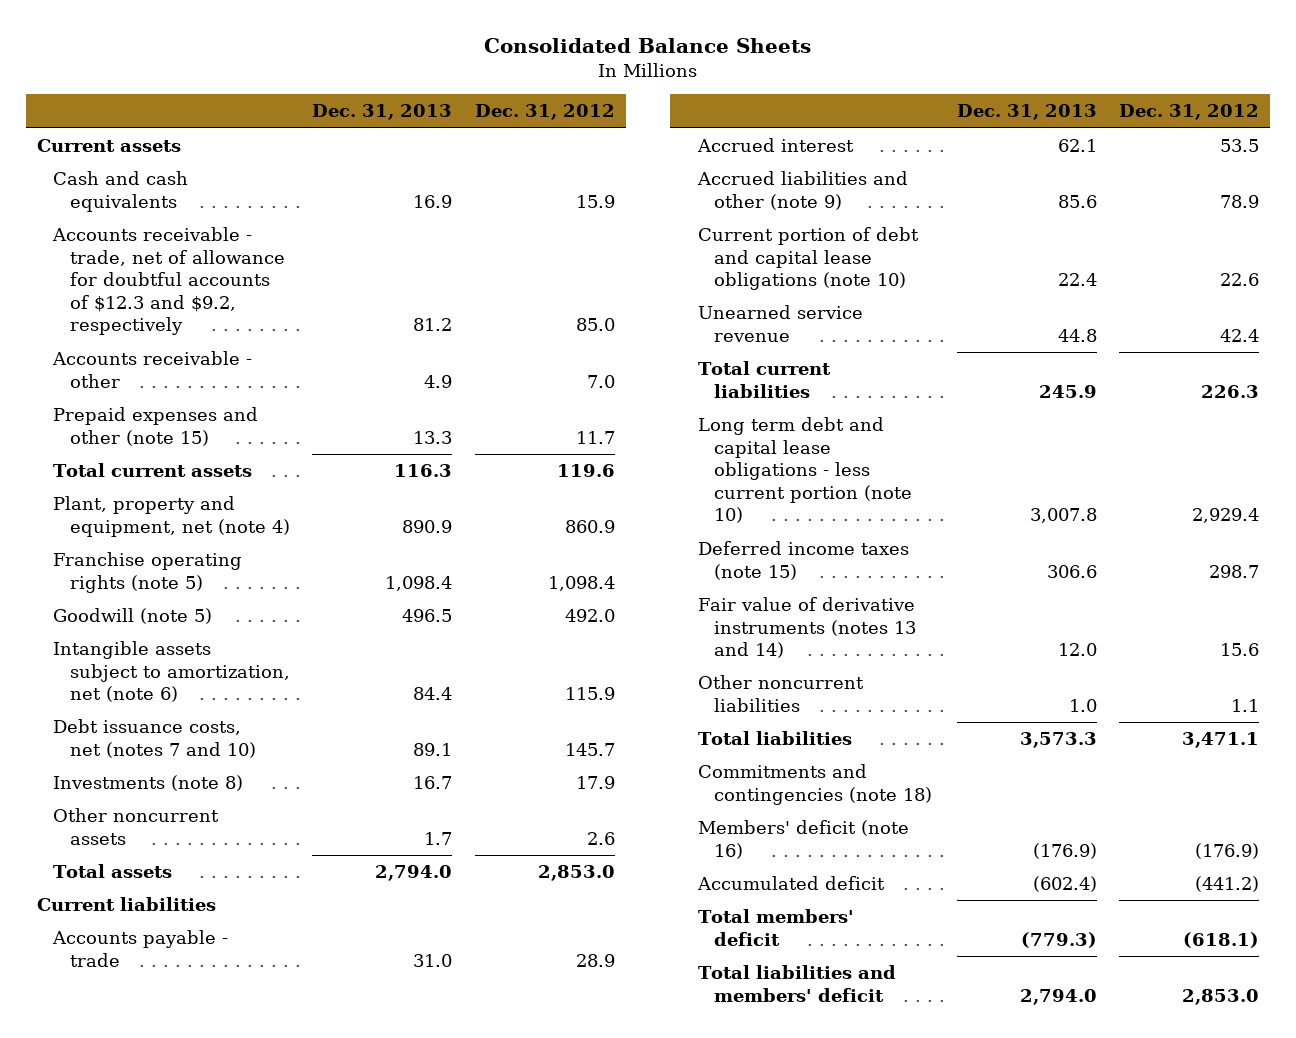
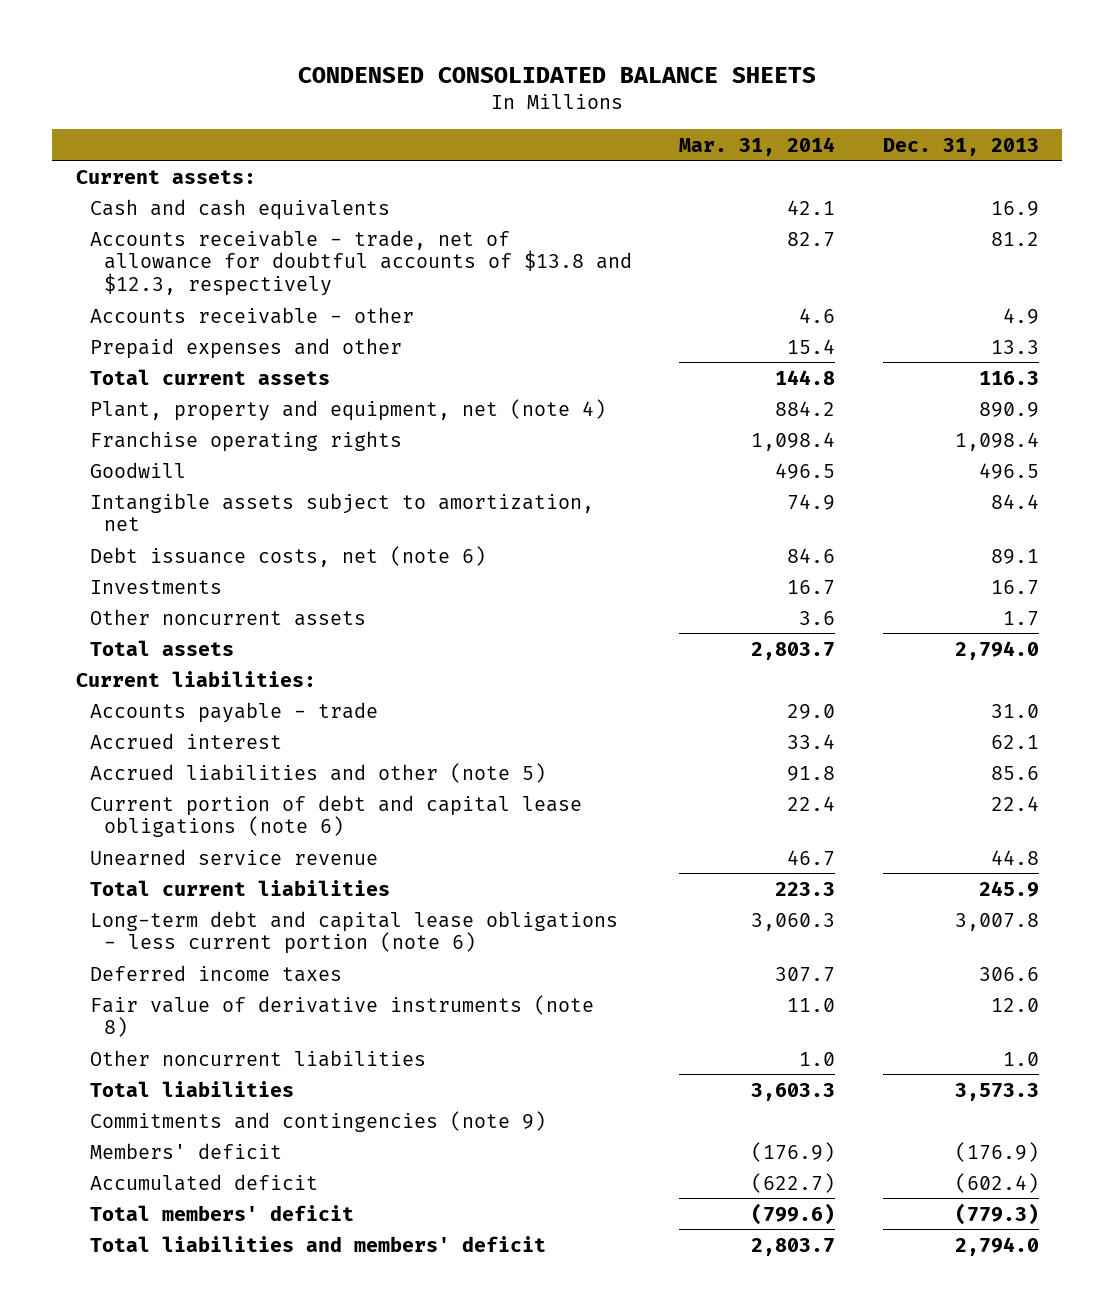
[483,37,811,53] Consolidated Balance Sheets -> [298,66,817,83] CONDENSED CONSOLIDATED BALANCE SHEETS
[474,104,615,121] Dec. 31, 2012 -> none
none -> [679,136,836,156] Mar. 31, 2014
[36,139,181,153] Current assets -> [75,169,256,184] Current assets:
[52,227,285,336] Accounts receivable - trade, net of allowance for doubtful accounts of $12.3 and $9.2, respectively -> [89,229,633,297] Accounts receivable - trade, net of allowance for doubtful accounts of $13.8 and $12.3, respectively
[53,407,259,446] Prepaid expenses and other (note 15) -> [89,337,402,359] Prepaid expenses and other
[53,552,243,593] Franchise operating rights (note 5) -> [89,430,402,452] Franchise operating rights
[53,608,213,625] Goodwill (note 5) -> [89,461,186,478] Goodwill
[53,641,290,703] Intangible assets subject to amortization, net (note 6) -> [89,492,594,532] Intangible assets subject to amortization, net
[53,719,256,758] Debt issuance costs, net (notes 7 and 10) -> [89,545,486,567] Debt issuance costs, net (note 6)
[53,775,244,792] Investments (note 8) -> [89,579,222,594] Investments
[36,897,216,912] Current liabilities -> [75,670,316,687] Current liabilities:
[696,171,908,210] Accrued liabilities and other (note 9) -> [89,762,546,783] Accrued liabilities and other (note 5)
[697,227,919,291] Current portion of debt and capital lease obligations (note 10) -> [89,794,582,838] Current portion of debt and capital lease obligations (note 6)
[697,417,913,524] Long term debt and capital lease obligations - less current portion (note 10) -> [89,910,618,955] Long-term debt and capital lease obligations - less current portion (note 6)
[697,541,909,580] Deferred income taxes (note 15) -> [89,964,342,982] Deferred income taxes
[697,597,917,659] Fair value of derivative instruments (notes 13 and 14) -> [89,994,594,1038] Fair value of derivative instruments (note 8)
[697,764,933,805] Commitments and contingencies (note 18) -> [89,1110,546,1132] Commitments and contingencies (note 9)
[697,820,909,859] Members' deficit (note 16) -> [89,1142,282,1159] Members' deficit

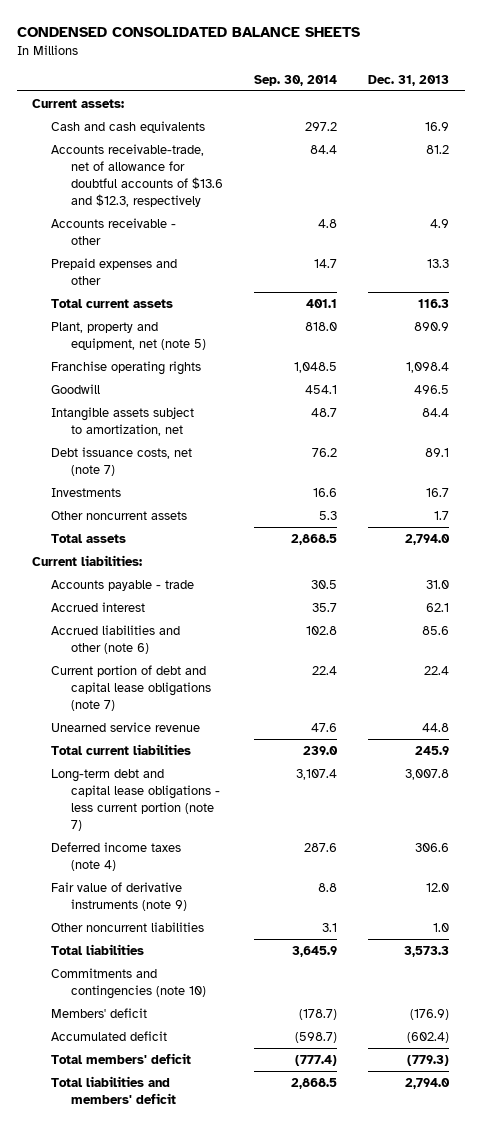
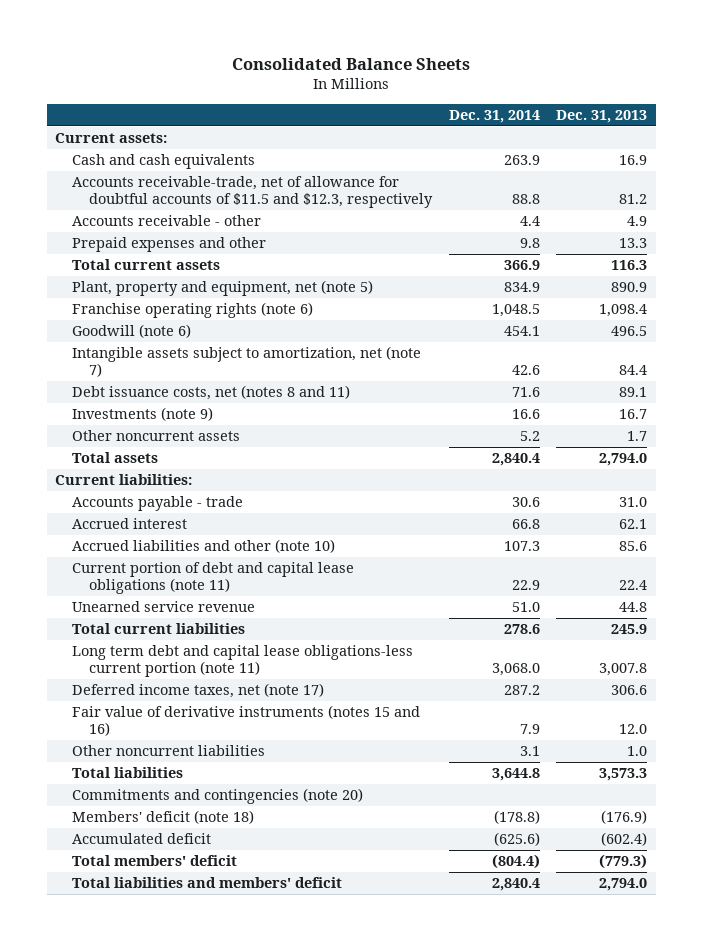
[16,27,360,38] CONDENSED CONSOLIDATED BALANCE SHEETS -> [232,57,471,70] Consolidated Balance Sheets
[254,75,338,87] Sep. 30, 2014 -> none
none -> [448,110,540,124] Dec. 31, 2014
[51,143,223,208] Accounts receivable-trade, net of allowance for doubtful accounts of $13.6 and $12.3, respectively -> [72,176,433,209] Accounts receivable-trade, net of allowance for doubtful accounts of $11.5 and $12.3, respectively
[51,360,202,375] Franchise operating rights -> [72,302,314,319] Franchise operating rights (note 6)
[51,383,101,394] Goodwill -> [72,324,192,339] Goodwill (note 6)
[51,406,195,436] Intangible assets subject to amortization, net -> [72,346,422,378] Intangible assets subject to amortization, net (note 7)
[51,446,193,476] Debt issuance costs, net (note 7) -> [72,385,351,401] Debt issuance costs, net (notes 8 and 11)
[51,487,122,497] Investments -> [72,407,214,422] Investments (note 9)
[51,624,181,654] Accrued liabilities and other (note 6) -> [72,539,336,554] Accrued liabilities and other (note 10)
[51,664,211,711] Current portion of debt and capital lease obligations (note 7) -> [72,562,355,595] Current portion of debt and capital lease obligations (note 11)
[51,768,220,832] Long-term debt and capital lease obligations - less current portion (note 7) -> [72,645,414,678] Long term debt and capital lease obligations-less current portion (note 11)
[51,841,182,871] Deferred income taxes (note 4) -> [72,683,325,699] Deferred income taxes, net (note 17)
[51,881,187,911] Fair value of derivative instruments (note 9) -> [72,705,421,737] Fair value of derivative instruments (notes 15 and 16)
[51,967,206,999] Commitments and contingencies (note 10) -> [72,788,364,805] Commitments and contingencies (note 20)
[51,1007,148,1018] Members' deficit -> [72,810,255,825] Members' deficit (note 18)

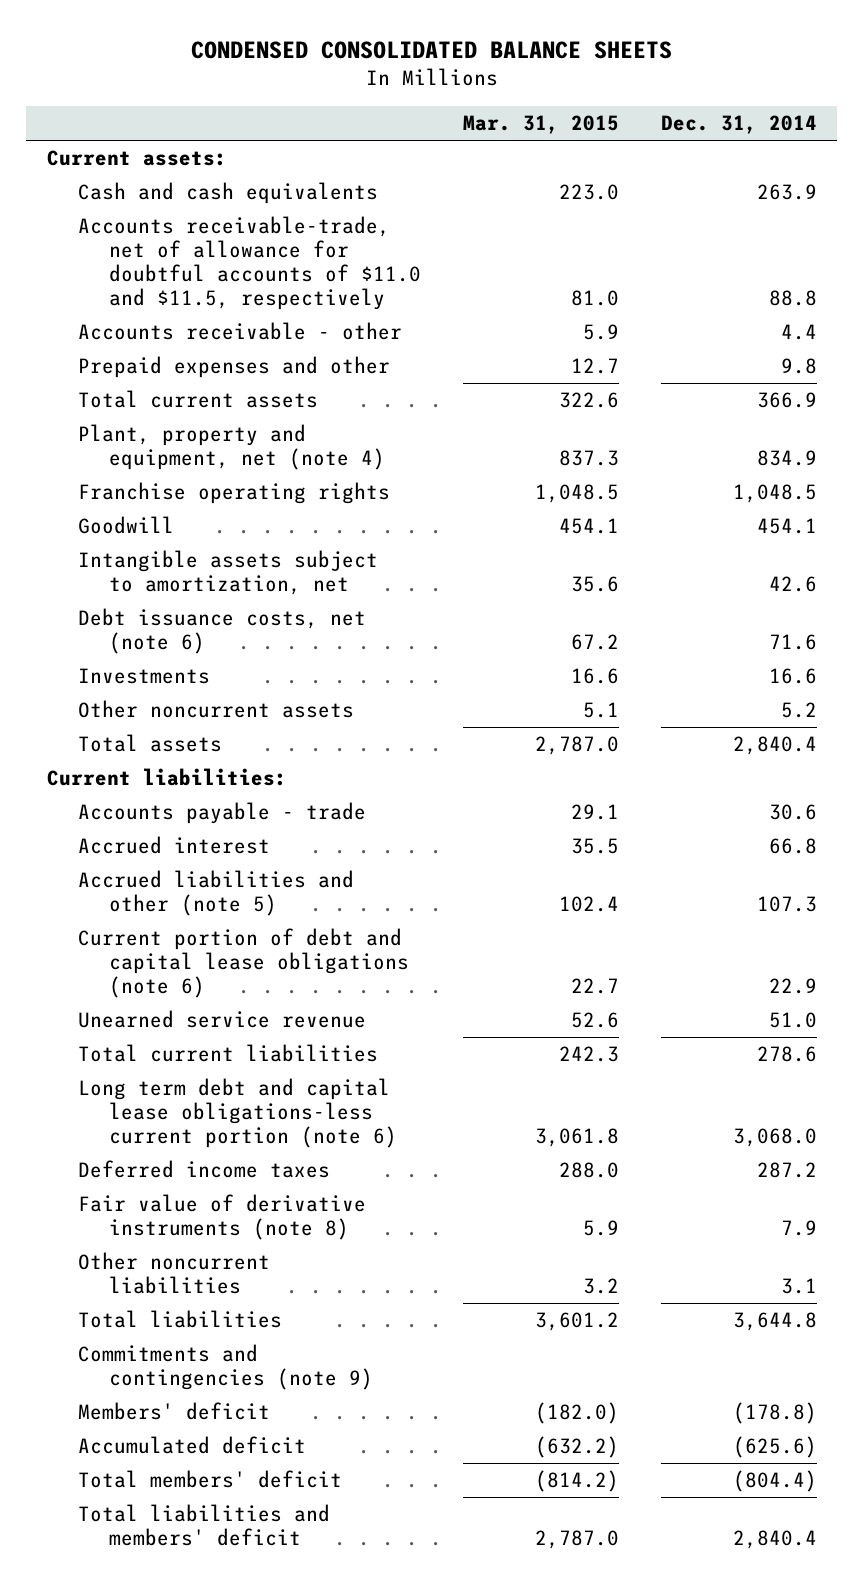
[232,57,471,70] Consolidated Balance Sheets -> [190,40,672,59] CONDENSED CONSOLIDATED BALANCE SHEETS
[556,110,648,124] Dec. 31, 2013 -> none
none -> [462,115,619,135] Mar. 31, 2015
[72,176,433,209] Accounts receivable-trade, net of allowance for doubtful accounts of $11.5 and $12.3, respectively -> [77,216,422,311] Accounts receivable-trade, net of allowance for doubtful accounts of $11.0 and $11.5, respectively
[72,280,374,297] Plant, property and equipment, net (note 5) -> [77,424,386,471] Plant, property and equipment, net (note 4)
[72,302,314,319] Franchise operating rights (note 6) -> [77,482,390,505] Franchise operating rights
[72,324,192,339] Goodwill (note 6) -> [77,516,174,535] Goodwill
[72,346,422,378] Intangible assets subject to amortization, net (note 7) -> [77,550,378,596] Intangible assets subject to amortization, net
[72,385,351,401] Debt issuance costs, net (notes 8 and 11) -> [77,608,366,655] Debt issuance costs, net (note 6)
[72,407,214,422] Investments (note 9) -> [77,668,210,685] Investments
[72,539,336,554] Accrued liabilities and other (note 10) -> [77,870,354,917] Accrued liabilities and other (note 5)
[72,562,355,595] Current portion of debt and capital lease obligations (note 11) -> [77,928,410,999] Current portion of debt and capital lease obligations (note 6)
[72,645,414,678] Long term debt and capital lease obligations-less current portion (note 11) -> [77,1078,398,1149] Long term debt and capital lease obligations-less current portion (note 6)
[72,683,325,699] Deferred income taxes, net (note 17) -> [77,1160,330,1179] Deferred income taxes
[72,705,421,737] Fair value of derivative instruments (notes 15 and 16) -> [77,1194,366,1241] Fair value of derivative instruments (note 8)
[72,788,364,805] Commitments and contingencies (note 20) -> [77,1344,374,1391] Commitments and contingencies (note 9)
[72,810,255,825] Members' deficit (note 18) -> [77,1402,270,1421] Members' deficit

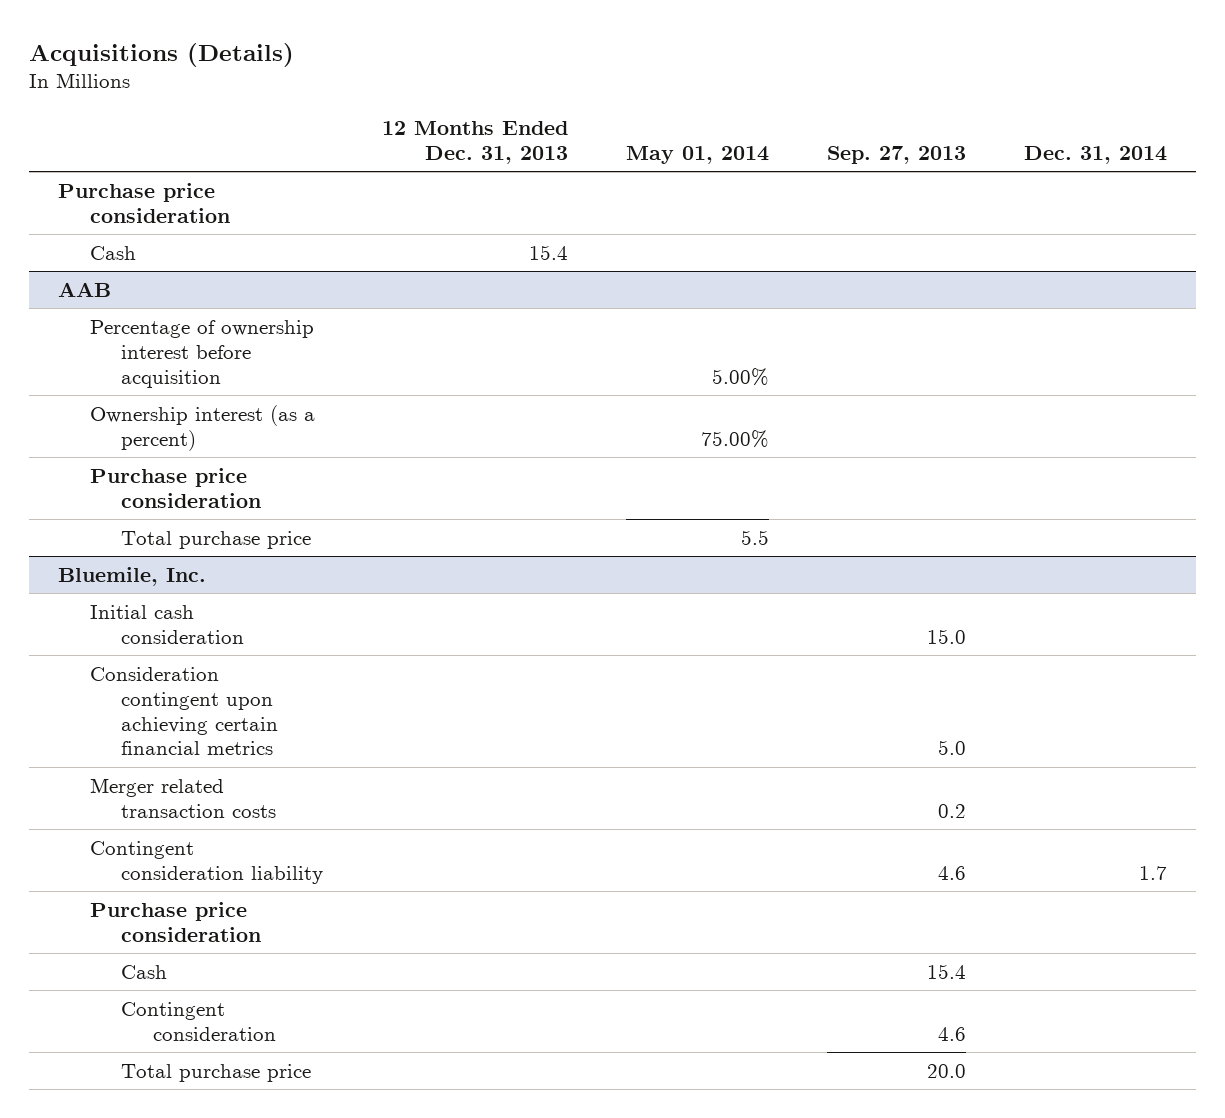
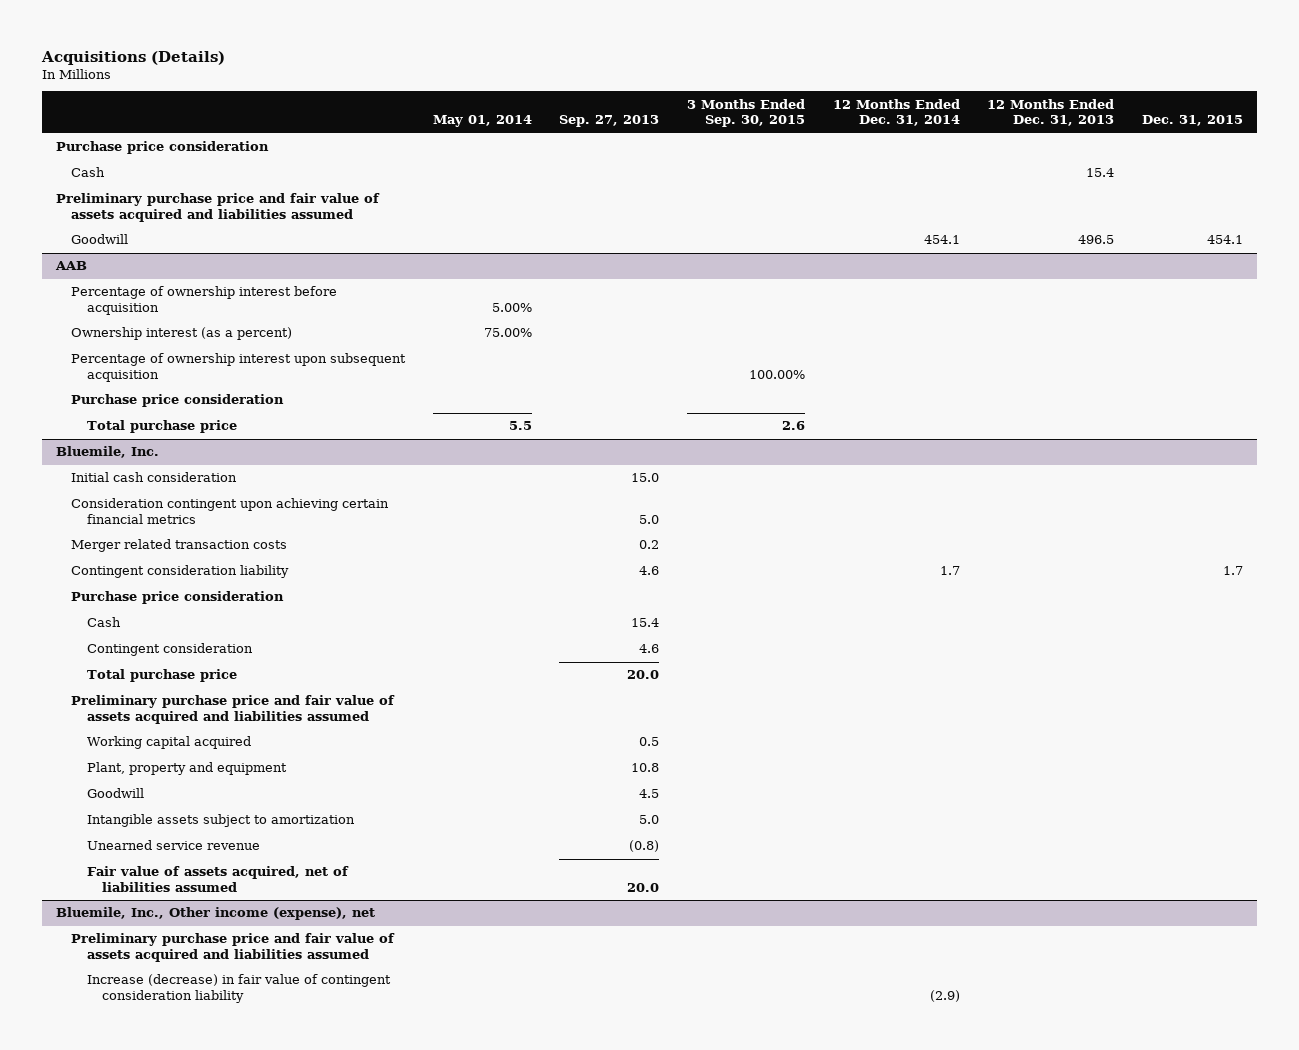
[1024,145,1168,164] Dec. 31, 2014 -> none
none -> [687,98,806,128] 3 Months Ended Sep. 30, 2015
none -> [832,98,960,127] 12 Months Ended Dec. 31, 2014
none -> [1141,115,1243,127] Dec. 31, 2015
none -> [55,193,380,223] Preliminary purchase price and fair value of assets acquired and liabilities assumed
none -> [71,234,129,245] Goodwill
none -> [71,353,407,383] Percentage of ownership interest upon subsequent acquisition
none -> [71,695,396,725] Preliminary purchase price and fair value of assets acquired and liabilities assumed
none -> [86,736,251,750] Working capital acquired
none -> [86,762,287,776] Plant, property and equipment
none -> [86,788,144,799] Goodwill
none -> [86,814,355,828] Intangible assets subject to amortization
none -> [86,840,260,851] Unearned service revenue
none -> [86,866,349,893] Fair value of assets acquired, net of liabilities assumed
none -> [55,907,375,921] Bluemile, Inc., Other income (expense), net
none -> [71,933,396,963] Preliminary purchase price and fair value of assets acquired and liabilities assumed
none -> [86,974,391,1004] Increase (decrease) in fair value of contingent consideration liability

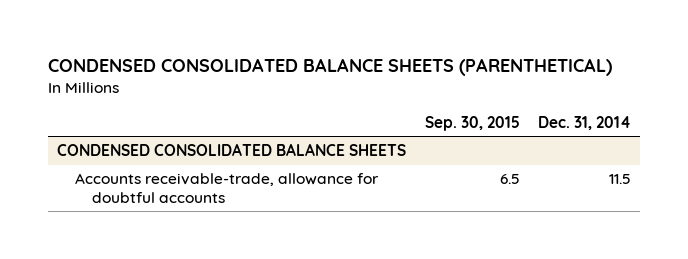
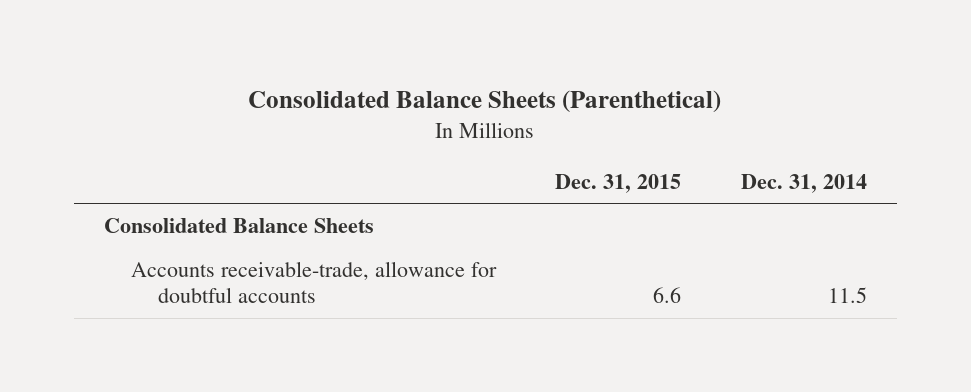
[48,58,613,77] CONDENSED CONSOLIDATED BALANCE SHEETS (PARENTHETICAL) -> [248,90,722,114] Consolidated Balance Sheets (Parenthetical)
[424,115,520,131] Sep. 30, 2015 -> none
none -> [555,173,682,193] Dec. 31, 2015
[57,143,407,157] CONDENSED CONSOLIDATED BALANCE SHEETS -> [103,218,374,234] Consolidated Balance Sheets

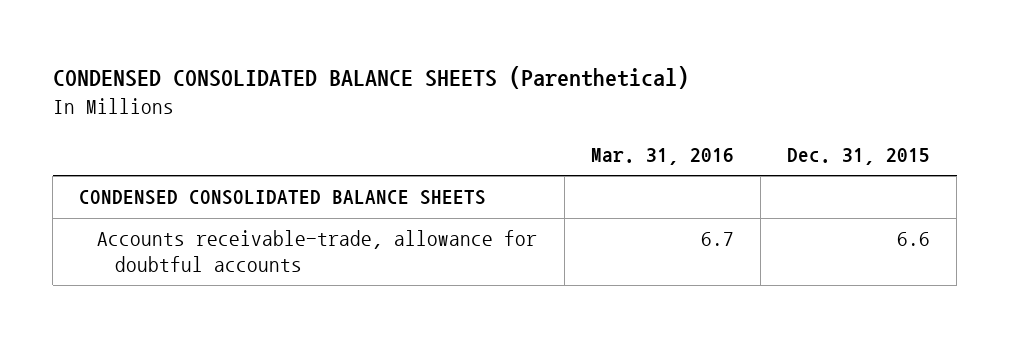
[248,90,722,114] Consolidated Balance Sheets (Parenthetical) -> [52,65,689,89] CONDENSED CONSOLIDATED BALANCE SHEETS (Parenthetical)
[740,173,867,193] Dec. 31, 2014 -> none
none -> [590,147,734,165] Mar. 31, 2016
[103,218,374,234] Consolidated Balance Sheets -> [79,190,487,206] CONDENSED CONSOLIDATED BALANCE SHEETS

